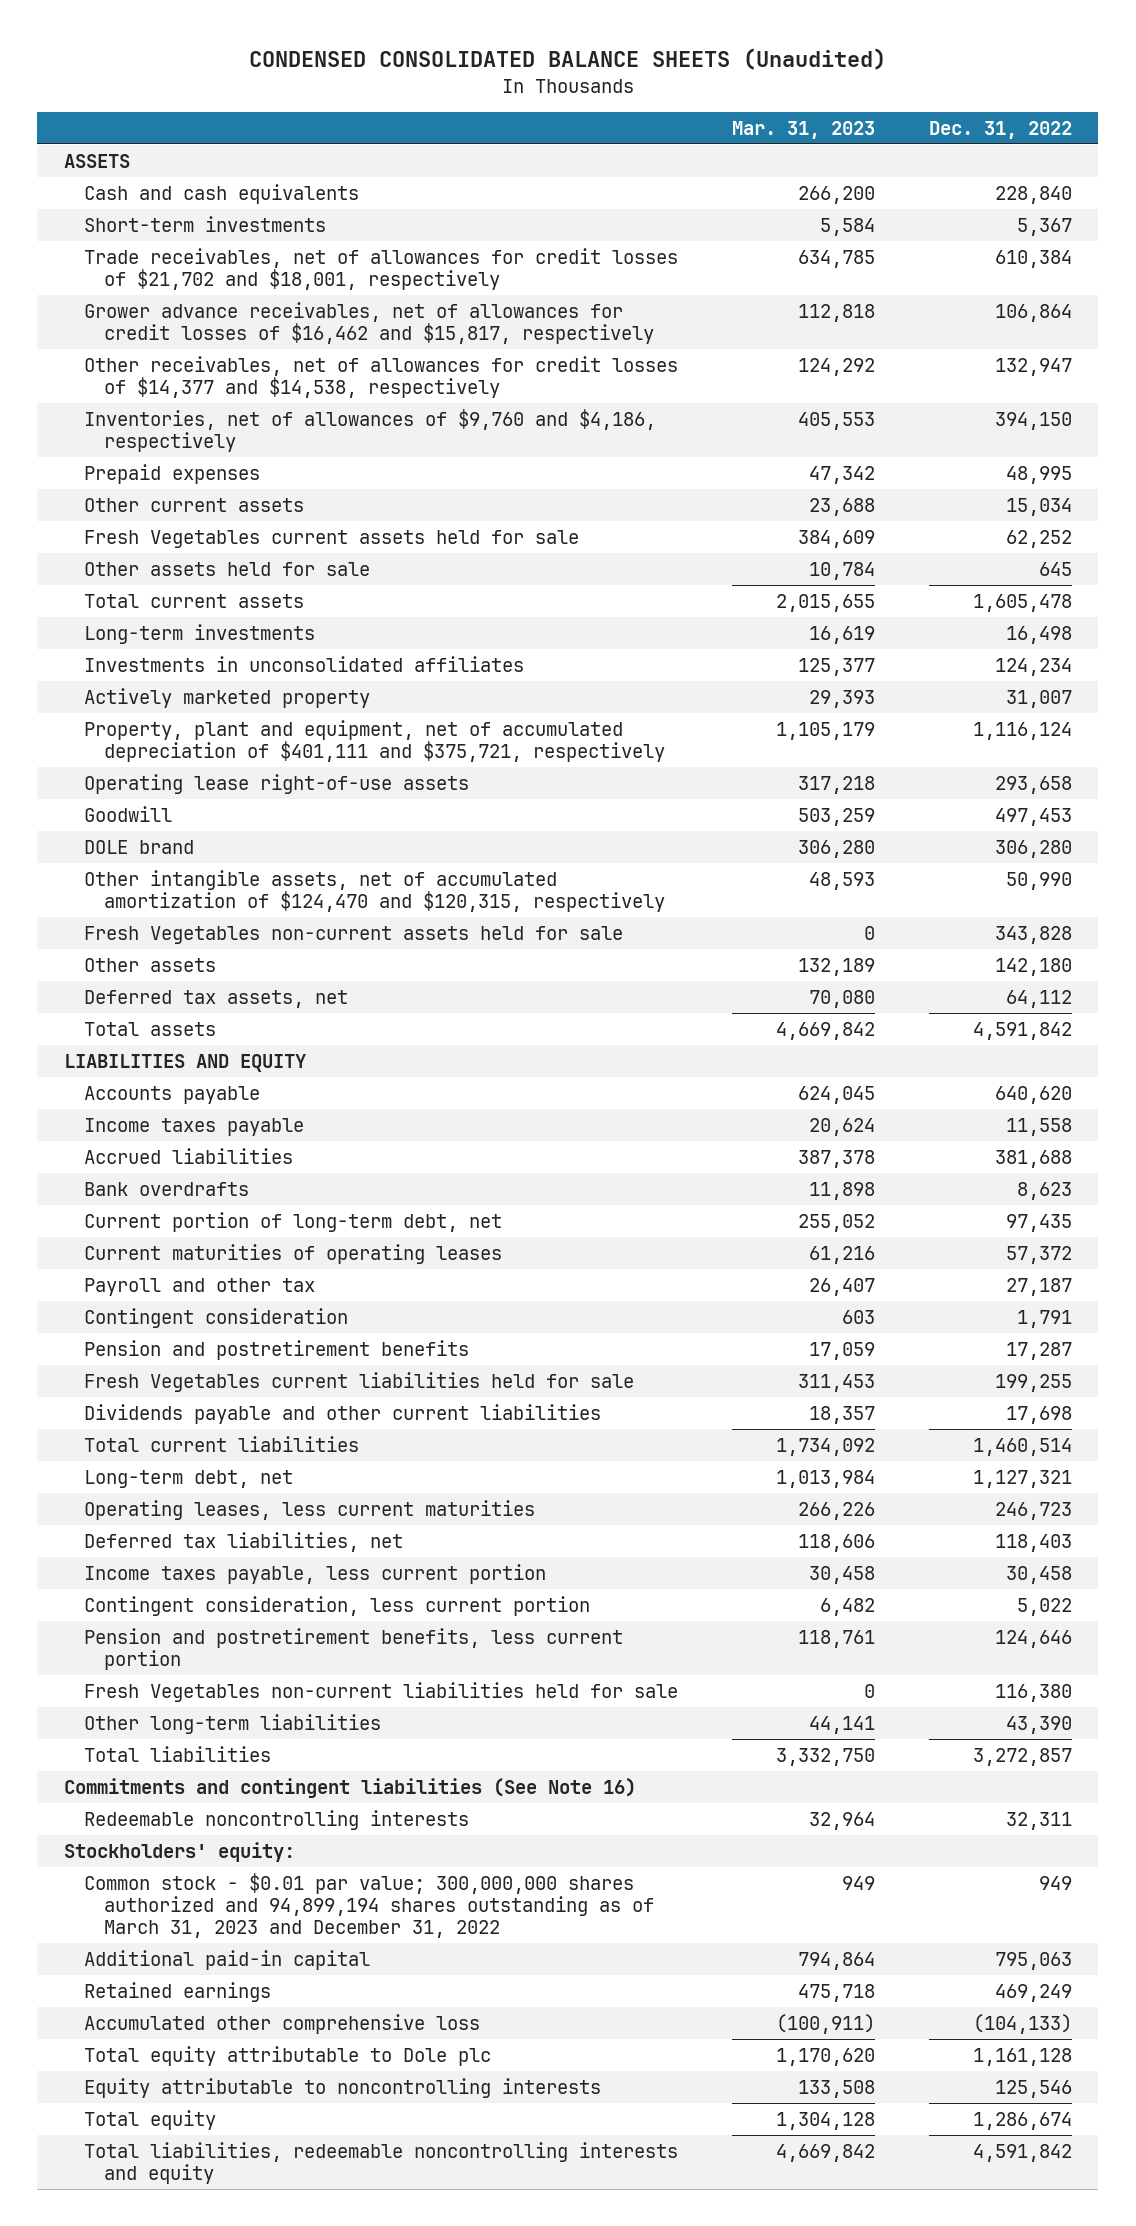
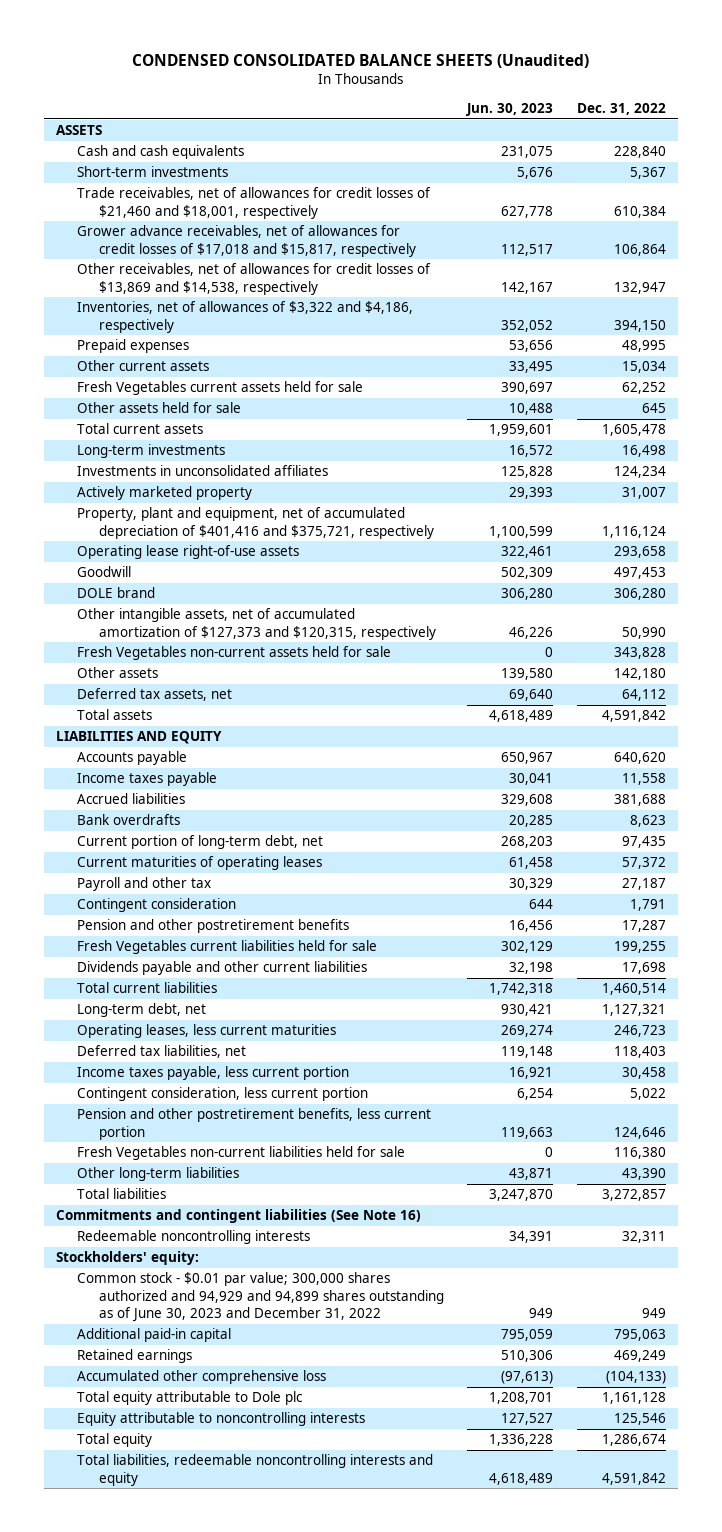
[731,120,875,139] Mar. 31, 2023 -> none
none -> [466,103,554,117] Jun. 30, 2023
[84,247,679,290] Trade receivables, net of allowances for credit losses of $21,702 and $18,001, respectively -> [77,187,432,219] Trade receivables, net of allowances for credit losses of $21,460 and $18,001, respectively
[84,301,654,344] Grower advance receivables, net of allowances for credit losses of $16,462 and $15,817, respectively -> [77,225,416,257] Grower advance receivables, net of allowances for credit losses of $17,018 and $15,817, respectively
[84,355,679,398] Other receivables, net of allowances for credit losses of $14,377 and $14,538, respectively -> [77,263,432,295] Other receivables, net of allowances for credit losses of $13,869 and $14,538, respectively
[84,408,657,452] Inventories, net of allowances of $9,760 and $4,186, respectively -> [77,301,414,333] Inventories, net of allowances of $3,322 and $4,186, respectively
[84,719,665,762] Property, plant and equipment, net of accumulated depreciation of $401,111 and $375,721, respectively -> [77,507,434,539] Property, plant and equipment, net of accumulated depreciation of $401,416 and $375,721, respectively
[84,869,665,912] Other intangible assets, net of accumulated amortization of $124,470 and $120,315, respectively -> [77,608,436,640] Other intangible assets, net of accumulated amortization of $127,373 and $120,315, respectively
[84,1339,470,1360] Pension and postretirement benefits -> [77,919,350,934] Pension and other postretirement benefits
[84,1627,624,1670] Pension and postretirement benefits, less current portion -> [77,1108,432,1140] Pension and other postretirement benefits, less current portion
[84,1872,654,1938] Common stock - $0.01 par value; 300,000,000 shares authorized and 94,899,194 shares outstanding as of March 31, 2023 and December 31, 2022 -> [77,1272,444,1323] Common stock - $0.01 par value; 300,000 shares authorized and 94,929 and 94,899 shares outstanding as of June 30, 2023 and December 31, 2022

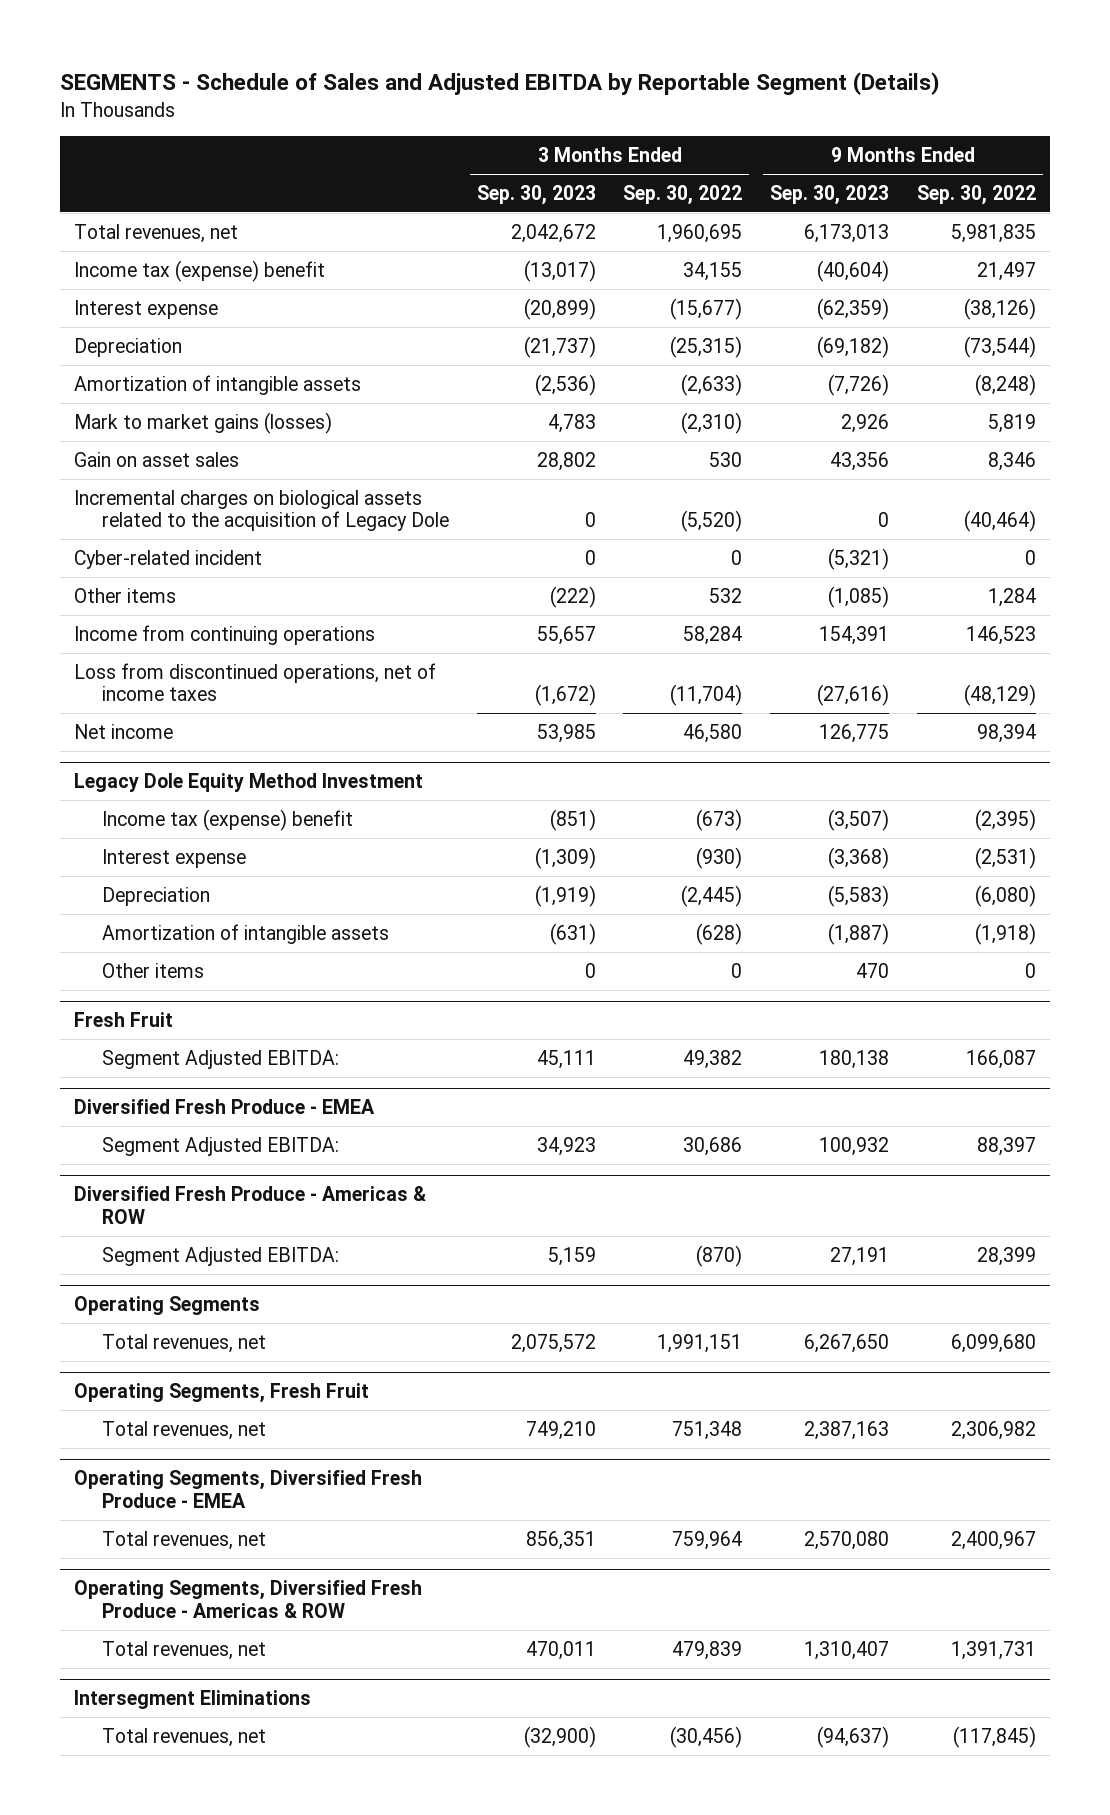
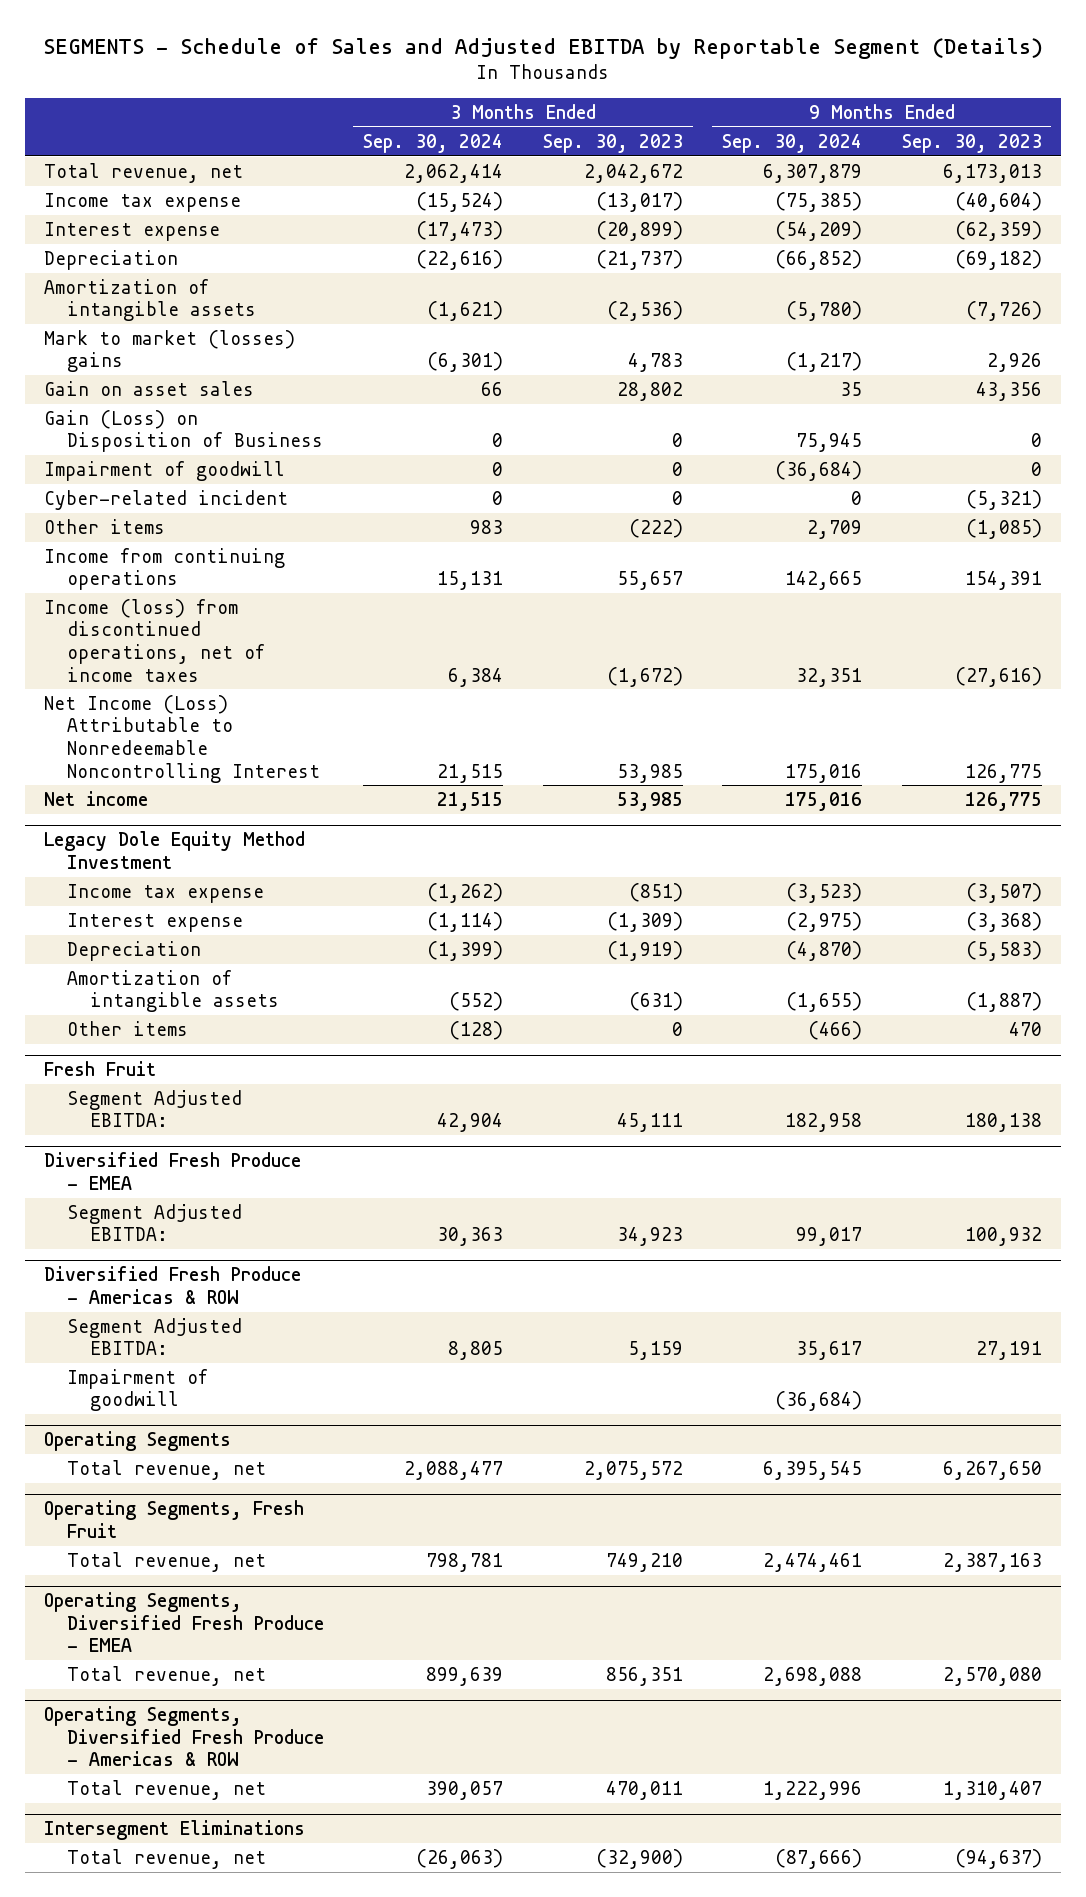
[623,184,743,205] Sep. 30, 2022 -> none
[916,184,1036,205] Sep. 30, 2022 -> none
none -> [363,133,504,153] Sep. 30, 2024
none -> [722,133,863,153] Sep. 30, 2024
[74,223,239,243] Total revenues, net -> [44,162,244,183] Total revenue, net
[74,259,326,282] Income tax (expense) benefit -> [44,192,242,212] Income tax expense
[74,411,333,434] Mark to market gains (losses) -> [44,329,296,373] Mark to market (losses) gains
[74,489,449,532] Incremental charges on biological assets related to the acquisition of Legacy Dole -> none
none -> [44,409,323,453] Gain (Loss) on Disposition of Business
none -> [44,460,286,481] Impairment of goodwill
[74,662,437,702] Loss from discontinued operations, net of income taxes -> [44,598,265,682] Income (loss) from discontinued operations, net of income taxes
none -> [44,694,320,783] Net Income (Loss) Attributable to Nonredeemable Noncontrolling Interest
[101,808,353,831] Income tax (expense) benefit -> [66,883,264,903] Income tax expense
none -> [66,1368,208,1412] Impairment of goodwill
[101,1333,266,1353] Total revenues, net -> [66,1459,266,1480] Total revenue, net
[101,1420,266,1440] Total revenues, net -> [66,1551,266,1572] Total revenue, net
[101,1530,266,1550] Total revenues, net -> [66,1665,266,1686] Total revenue, net
[101,1640,266,1660] Total revenues, net -> [66,1779,266,1800] Total revenue, net
[101,1727,266,1747] Total revenues, net -> [66,1848,266,1869] Total revenue, net

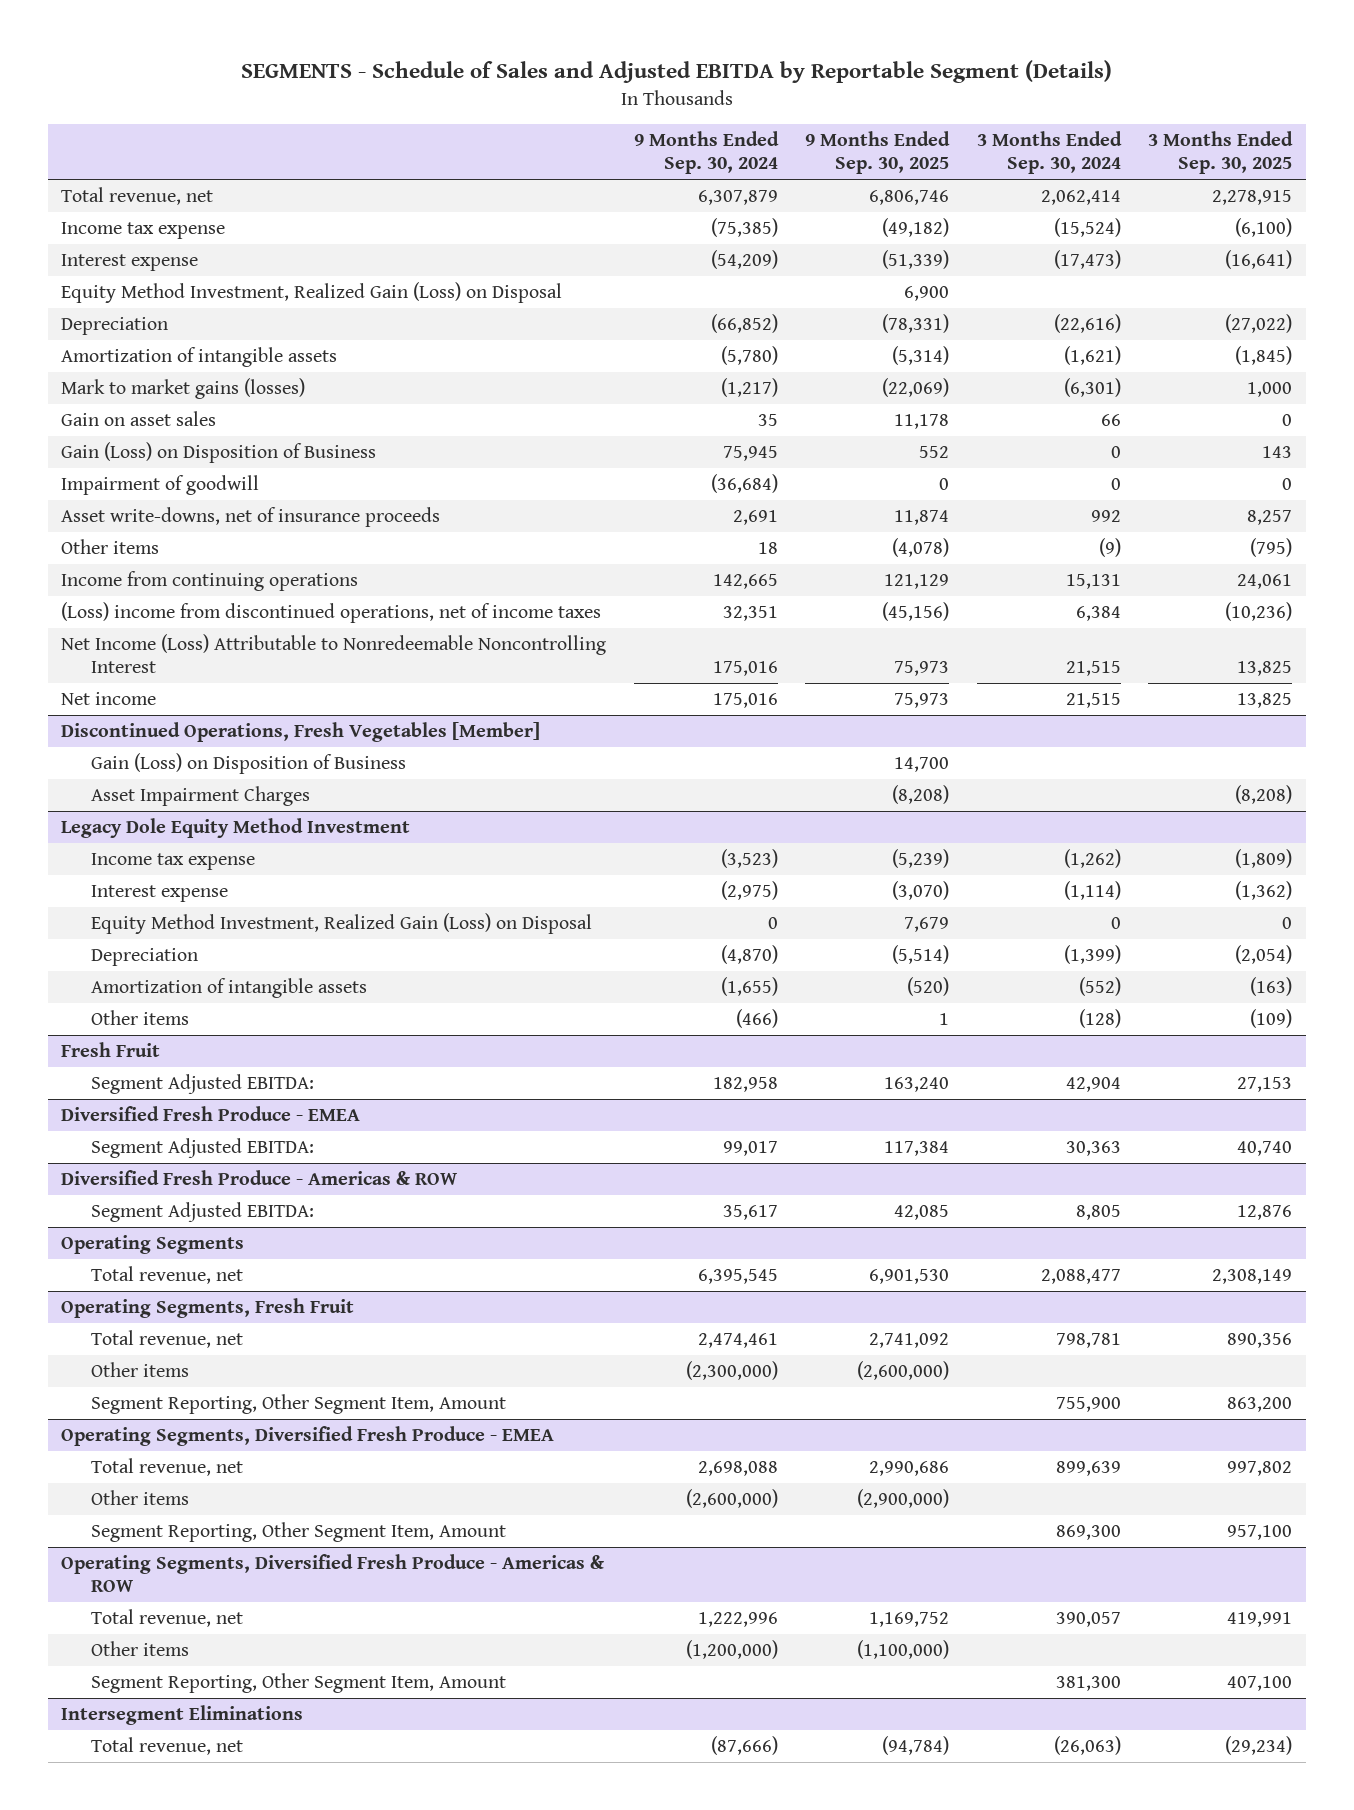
[542,133,683,153] Sep. 30, 2023 -> none
[901,133,1042,153] Sep. 30, 2023 -> none
none -> [805,131,951,175] 9 Months Ended Sep. 30, 2025
none -> [1148,131,1294,175] 3 Months Ended Sep. 30, 2025
none -> [61,281,563,303] Equity Method Investment, Realized Gain (Loss) on Disposal
[44,329,296,373] Mark to market (losses) gains -> [61,377,306,399] Mark to market gains (losses)
[44,489,289,510] Cyber-related incident -> none
none -> [61,506,441,527] Asset write-downs, net of insurance proceeds
[470,519,504,534] 983 -> [1098,537,1121,557] (9)
[807,519,863,539] 2,709 -> [757,541,778,554] 18
[44,598,265,682] Income (loss) from discontinued operations, net of income taxes -> [61,601,602,623] (Loss) income from discontinued operations, net of income taxes
none -> [61,721,541,742] Discontinued Operations, Fresh Vegetables [Member]
none -> [91,752,407,774] Gain (Loss) on Disposition of Business
none -> [91,785,311,806] Asset Impairment Charges
none -> [91,912,593,934] Equity Method Investment, Realized Gain (Loss) on Disposal
[66,1368,208,1412] Impairment of goodwill -> none
none -> [91,1361,190,1377] Other items
none -> [91,1393,507,1414] Segment Reporting, Other Segment Item, Amount
none -> [91,1489,190,1505] Other items
none -> [91,1521,507,1542] Segment Reporting, Other Segment Item, Amount
none -> [91,1640,190,1656] Other items
none -> [91,1672,507,1693] Segment Reporting, Other Segment Item, Amount

